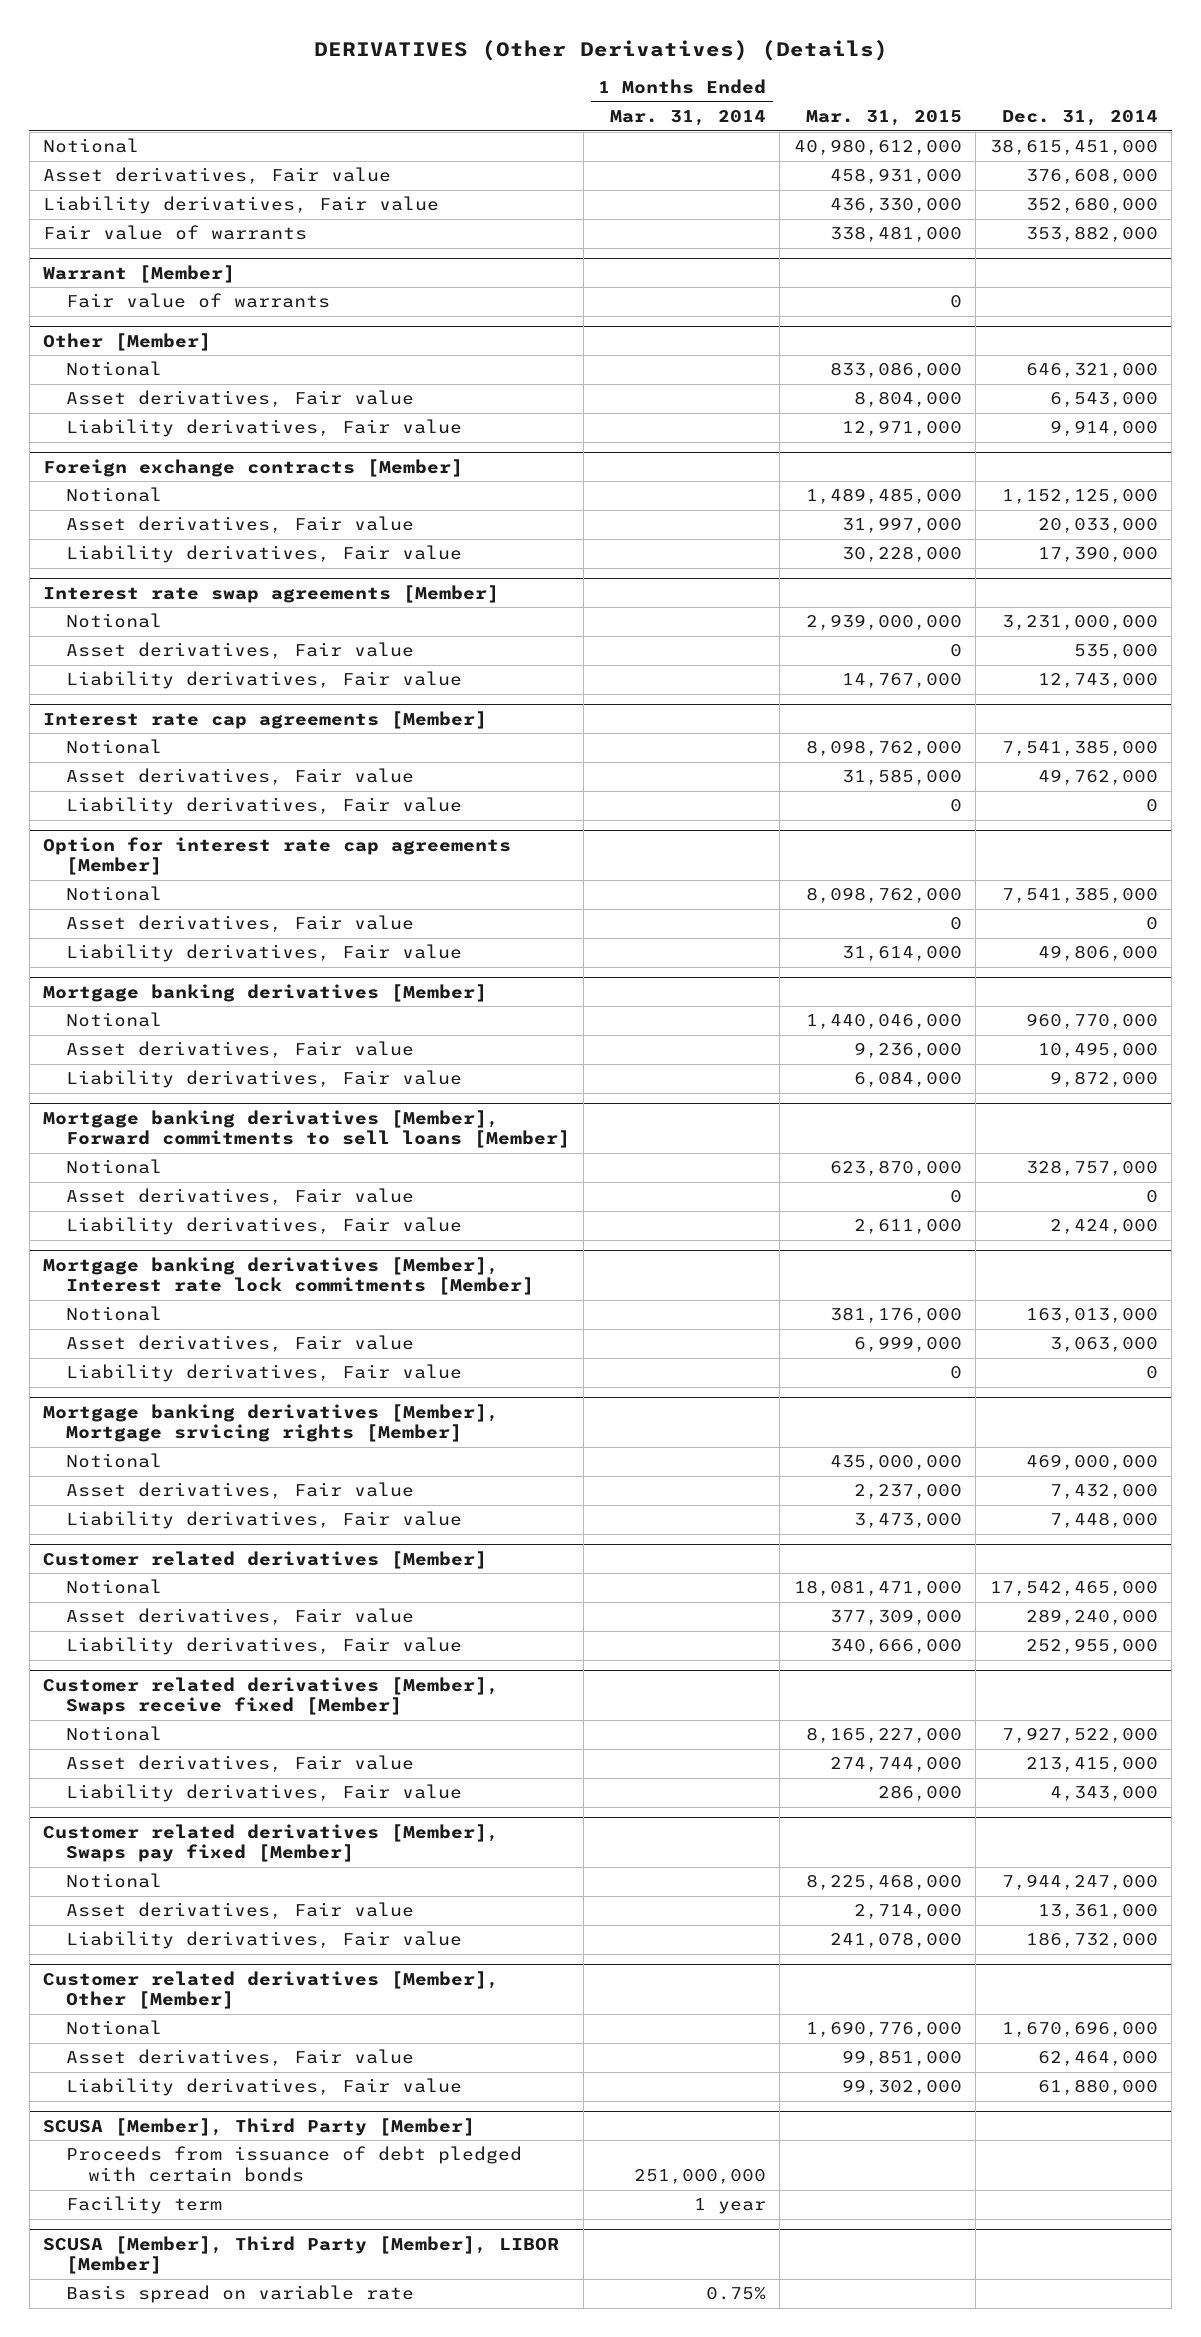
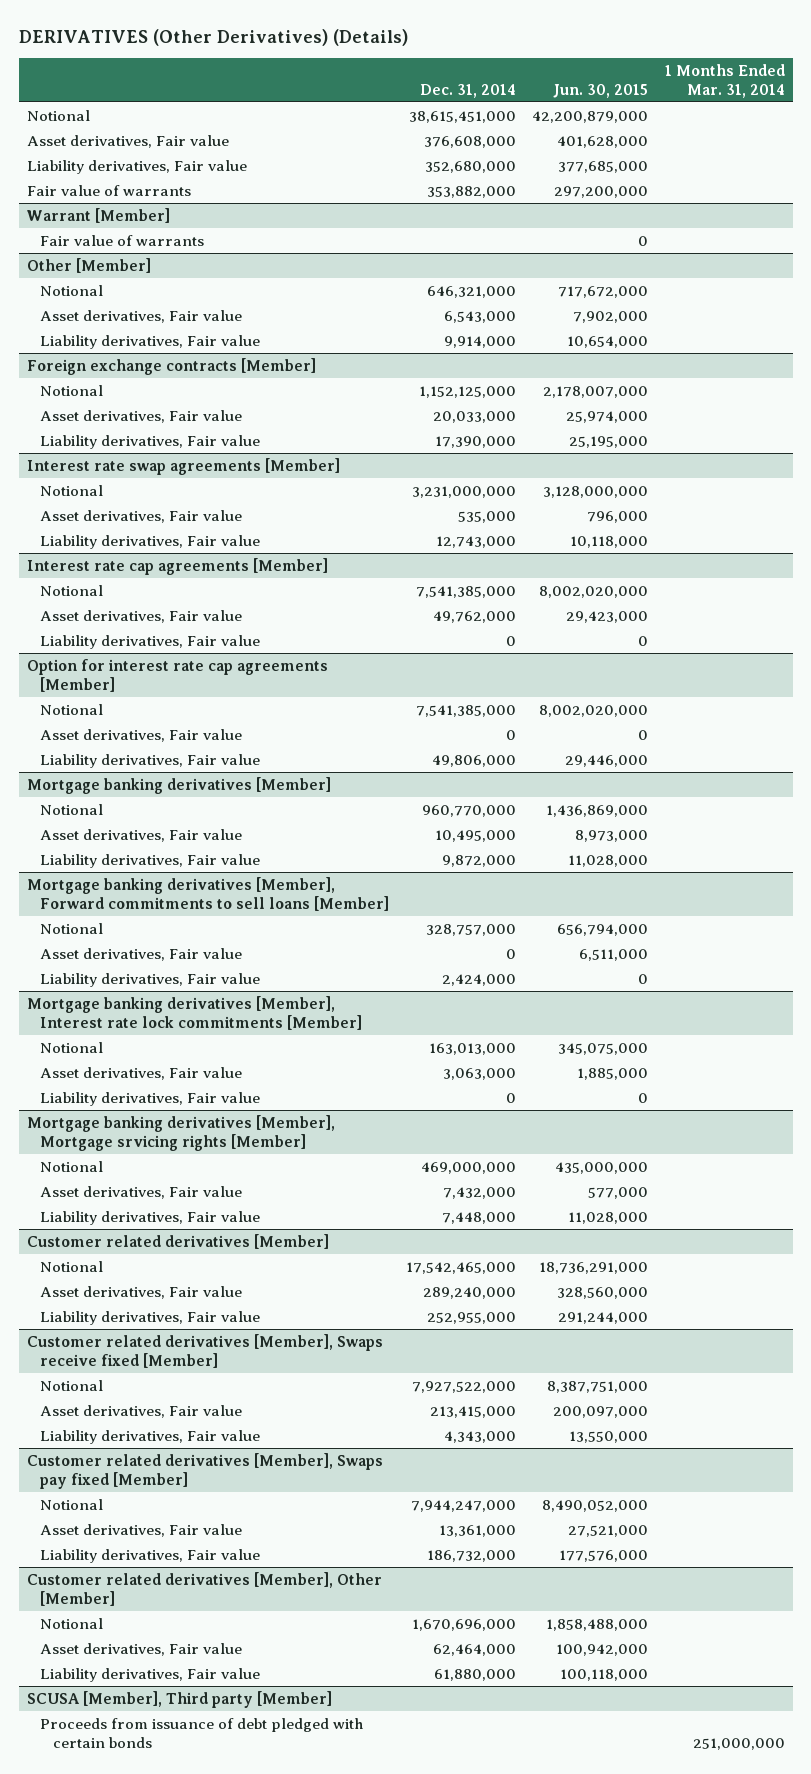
[805,109,962,126] Mar. 31, 2015 -> none
none -> [553,83,649,98] Jun. 30, 2015
[43,2117,476,2136] SCUSA [Member], Third Party [Member] -> [26,1690,332,1708] SCUSA [Member], Third party [Member]
[65,2196,222,2215] Facility term -> none
[43,2235,560,2275] SCUSA [Member], Third Party [Member], LIBOR [Member] -> none
[65,2285,414,2304] Basis spread on variable rate -> none

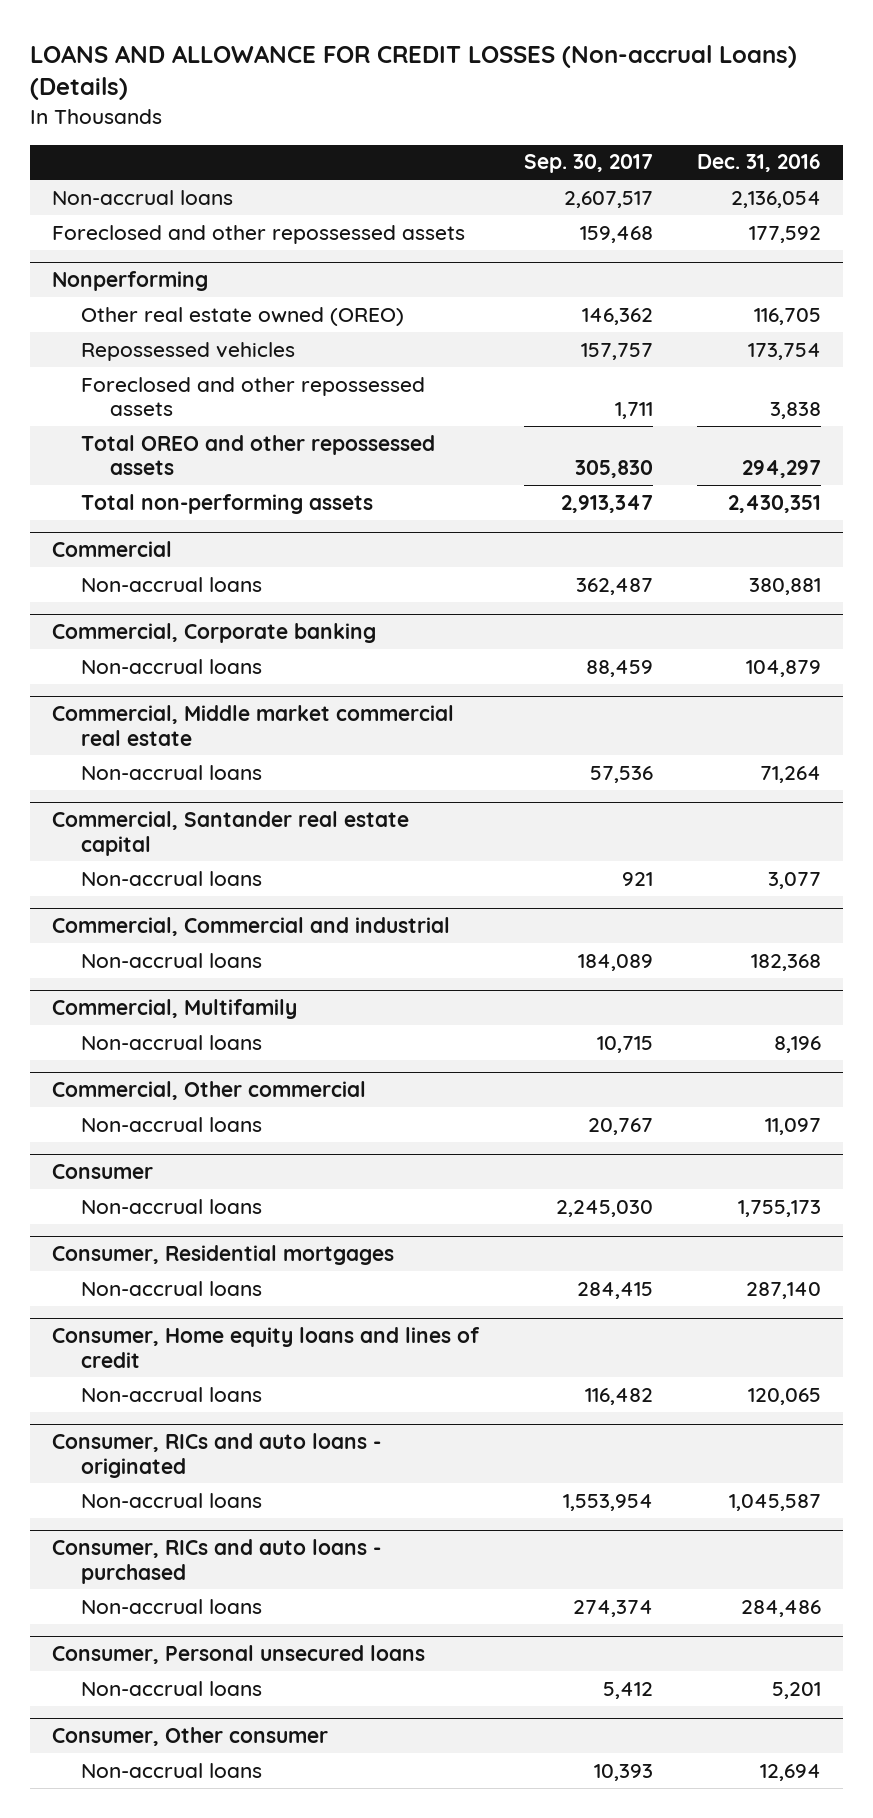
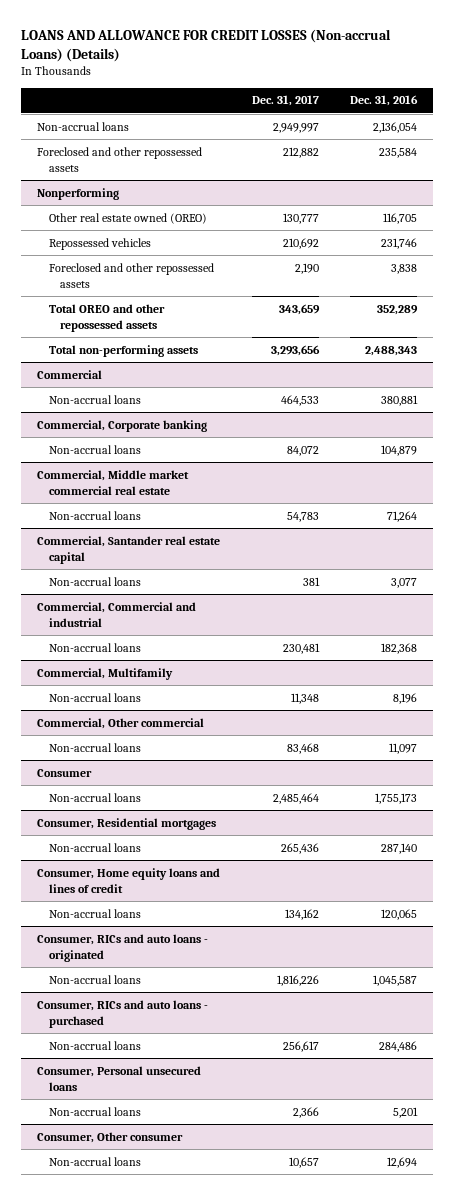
[523,154,653,174] Sep. 30, 2017 -> none
none -> [251,95,319,107] Dec. 31, 2017
[749,225,822,243] 177,592 -> [379,147,418,158] 235,584
[748,342,822,360] 173,754 -> [381,237,418,249] 231,746
[742,460,822,479] 294,297 -> [377,304,419,315] 352,289
[728,494,822,513] 2,430,351 -> [365,345,418,356] 2,488,343

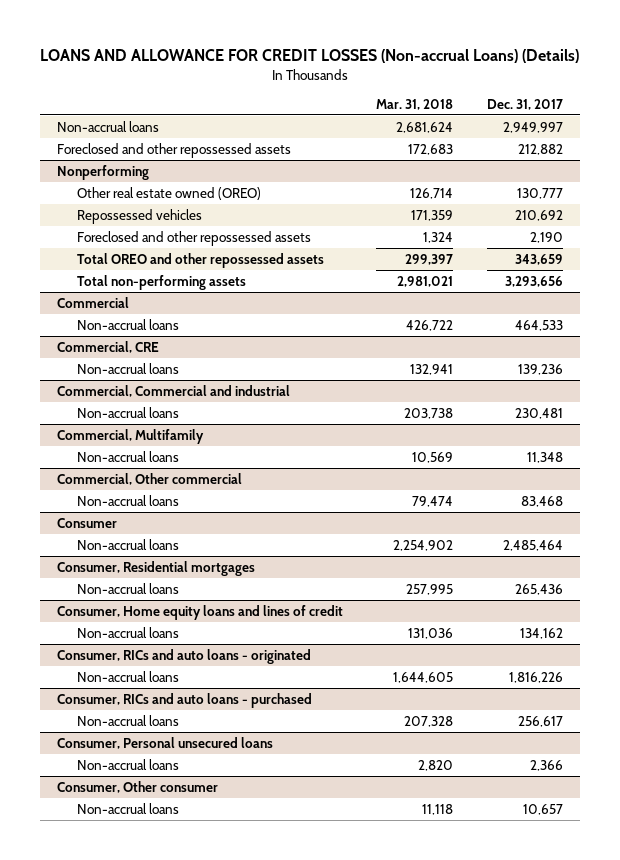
[350,95,419,107] Dec. 31, 2016 -> none
none -> [376,98,454,110] Mar. 31, 2018
[36,419,207,432] Commercial, Corporate banking -> none
[36,469,189,495] Commercial, Middle market commercial real estate -> none
[48,510,141,520] Non-accrual loans -> none
[36,535,220,564] Commercial, Santander real estate capital -> none
[48,576,141,586] Non-accrual loans -> none
none -> [56,340,159,353] Commercial, CRE
[286,445,319,456] 84,072 -> [518,363,564,375] 139,236

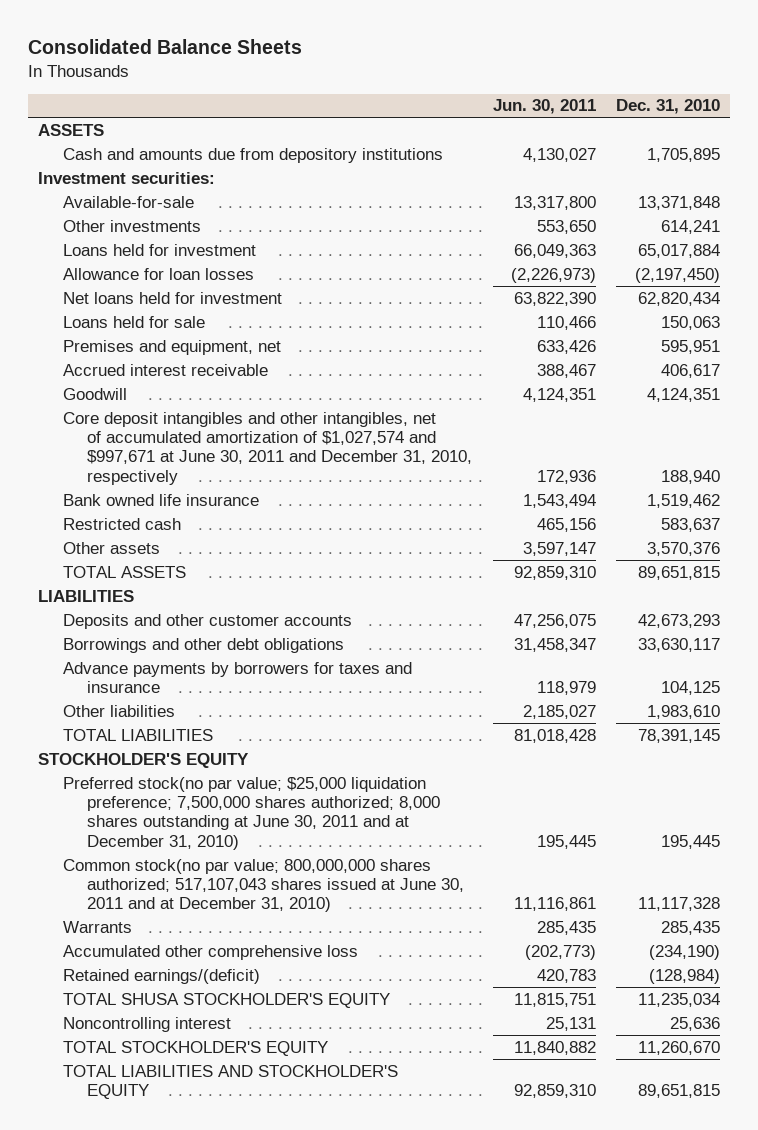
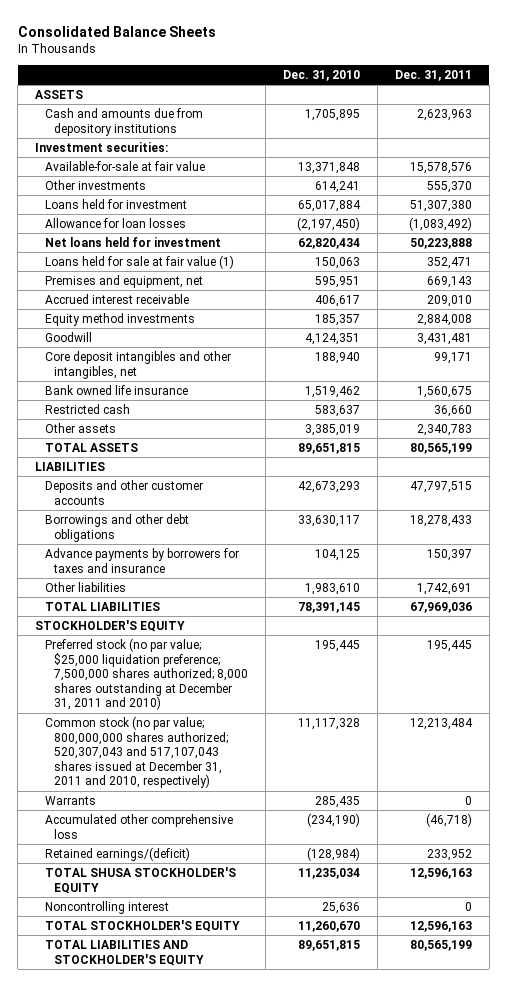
[492,99,596,115] Jun. 30, 2011 -> none
none -> [394,70,472,82] Dec. 31, 2011
[62,195,194,208] Available-for-sale -> [44,160,205,171] Available-for-sale at fair value
[62,315,205,328] Loans held for sale -> [44,254,234,269] Loans held for sale at fair value (1)
none -> [44,312,195,326] Equity method investments
[62,411,473,485] Core deposit intangibles and other intangibles, net of accumulated amortization of $1,027,574 and $997,671 at June 30, 2011 and December 31, 2010, respectively -> [44,350,231,379] Core deposit intangibles and other intangibles, net
[647,541,721,556] 3,570,376 -> [305,423,361,436] 3,385,019
[62,776,441,850] Preferred stock(no par value; $25,000 liquidation preference; 7,500,000 shares authorized; 8,000 shares outstanding at June 30, 2011 and at December 31, 2010) -> [44,637,249,711] Preferred stock (no par value; $25,000 liquidation preference; 7,500,000 shares authorized; 8,000 shares outstanding at December 31, 2011 and 2010)
[62,858,465,913] Common stock(no par value; 800,000,000 shares authorized; 517,107,043 shares issued at June 30, 2011 and at December 31, 2010) -> [44,715,229,789] Common stock (no par value; 800,000,000 shares authorized; 520,307,043 and 517,107,043 shares issued at December 31, 2011 and 2010, respectively)

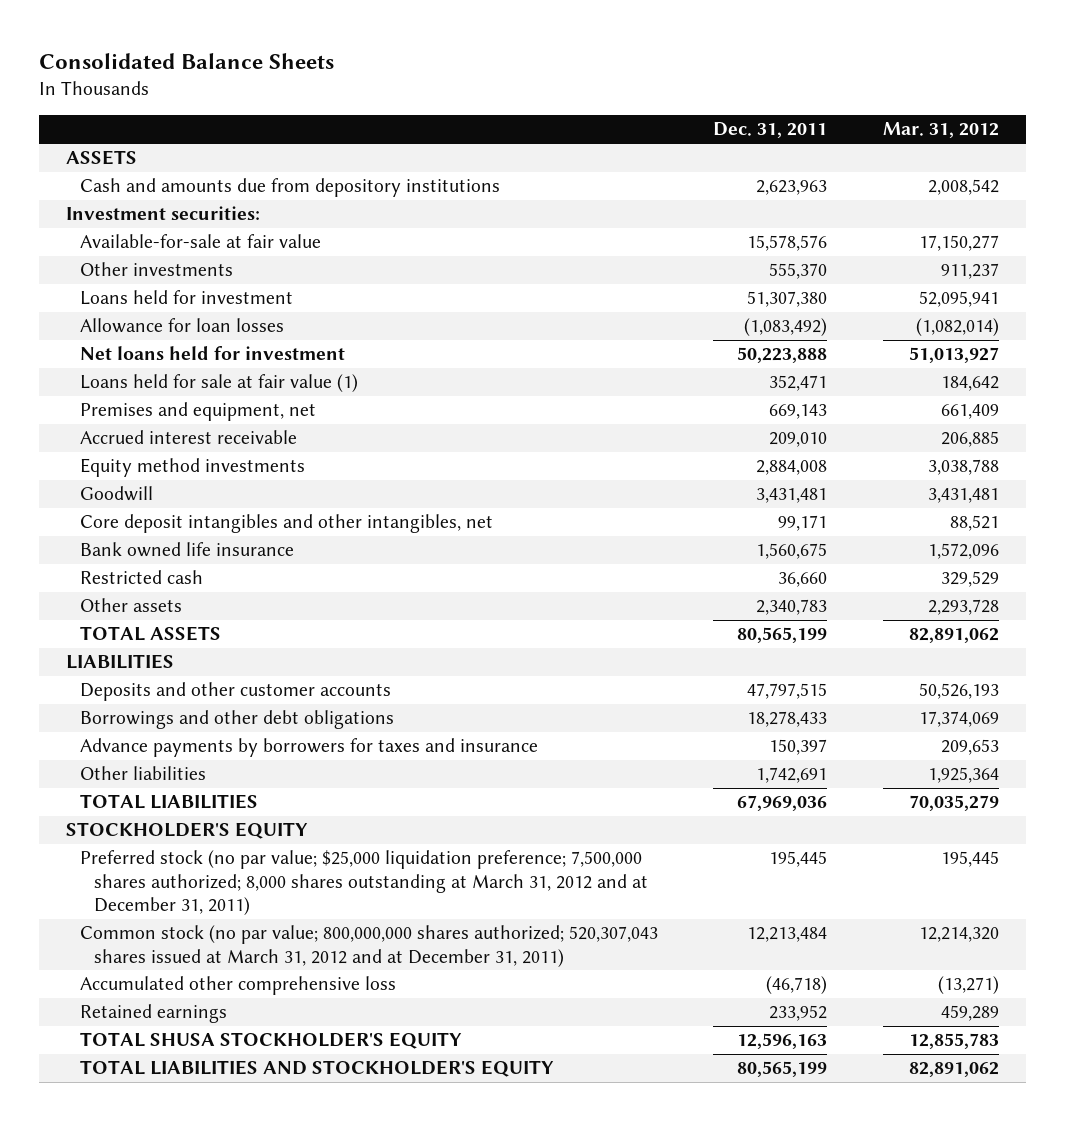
[283,70,361,82] Dec. 31, 2010 -> none
none -> [882,122,999,139] Mar. 31, 2012
[44,795,96,805] Warrants -> none
[44,637,249,711] Preferred stock (no par value; $25,000 liquidation preference; 7,500,000 shares authorized; 8,000 shares outstanding at December 31, 2011 and 2010) -> [80,850,648,915] Preferred stock (no par value; $25,000 liquidation preference; 7,500,000 shares authorized; 8,000 shares outstanding at March 31, 2012 and at December 31, 2011)
[44,715,229,789] Common stock (no par value; 800,000,000 shares authorized; 520,307,043 and 517,107,043 shares issued at December 31, 2011 and 2010, respectively) -> [80,925,659,967] Common stock (no par value; 800,000,000 shares authorized; 520,307,043 shares issued at March 31, 2012 and at December 31, 2011)
[44,846,190,861] Retained earnings/(deficit) -> [80,1004,228,1024] Retained earnings
[44,900,169,914] Noncontrolling interest -> none
[44,919,240,932] TOTAL STOCKHOLDER'S EQUITY -> none

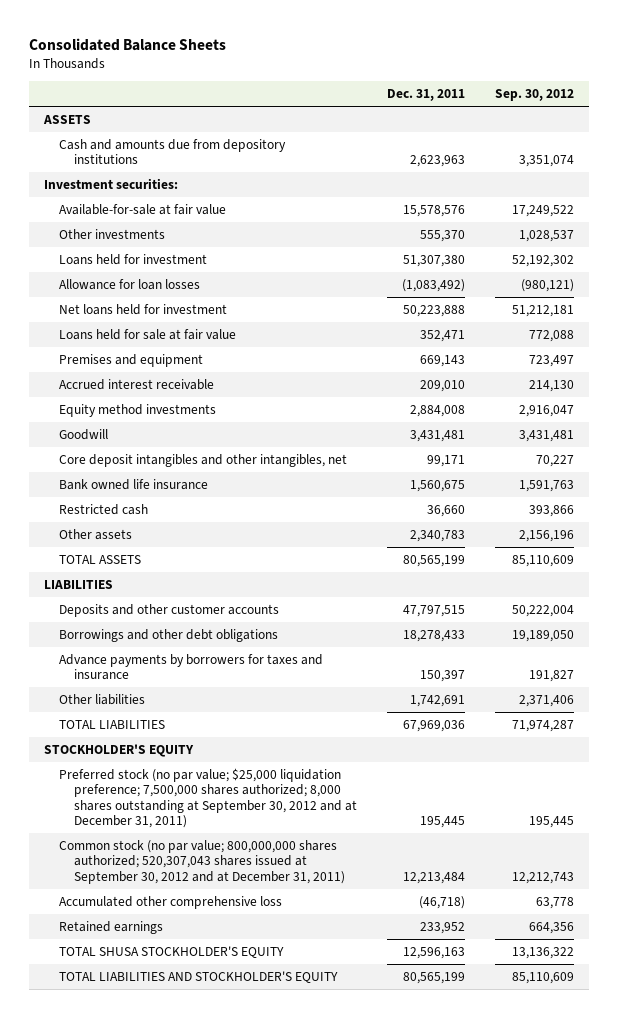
[882,122,999,139] Mar. 31, 2012 -> none
none -> [494,89,574,102] Sep. 30, 2012
[80,374,359,393] Loans held for sale at fair value (1) -> [59,328,237,340] Loans held for sale at fair value
[80,402,317,422] Premises and equipment, net -> [59,353,204,367] Premises and equipment
[80,850,648,915] Preferred stock (no par value; $25,000 liquidation preference; 7,500,000 shares authorized; 8,000 shares outstanding at March 31, 2012 and at December 31, 2011) -> [59,767,357,828] Preferred stock (no par value; $25,000 liquidation preference; 7,500,000 shares authorized; 8,000 shares outstanding at September 30, 2012 and at December 31, 2011)
[80,925,659,967] Common stock (no par value; 800,000,000 shares authorized; 520,307,043 shares issued at March 31, 2012 and at December 31, 2011) -> [59,839,345,884] Common stock (no par value; 800,000,000 shares authorized; 520,307,043 shares issued at September 30, 2012 and at December 31, 2011)

